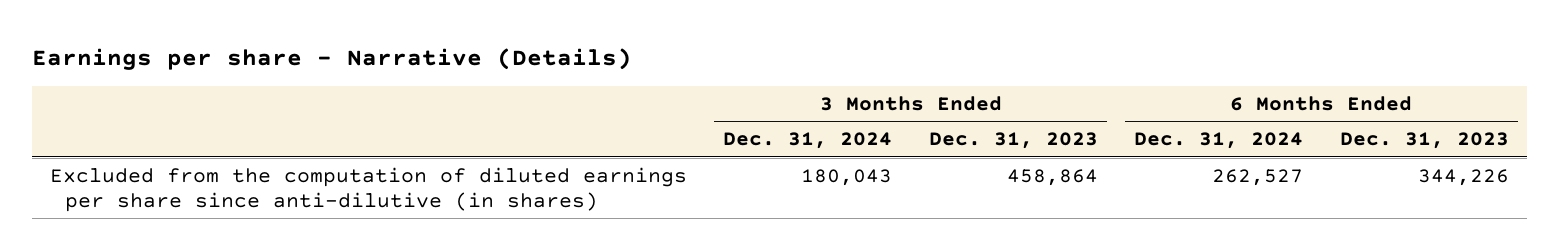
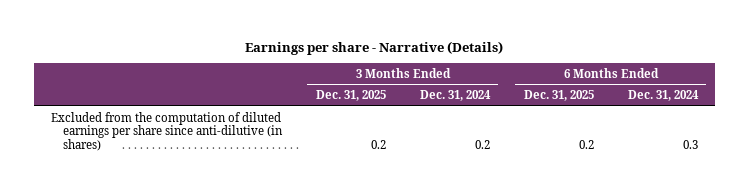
[928,132,1098,150] Dec. 31, 2023 -> none
[1339,132,1509,150] Dec. 31, 2023 -> none
none -> [315,90,386,102] Dec. 31, 2025
none -> [523,90,594,102] Dec. 31, 2025
[801,168,893,186] 180,043 -> [474,139,490,149] 0.2
[1212,168,1304,186] 262,527 -> [682,139,698,149] 0.3

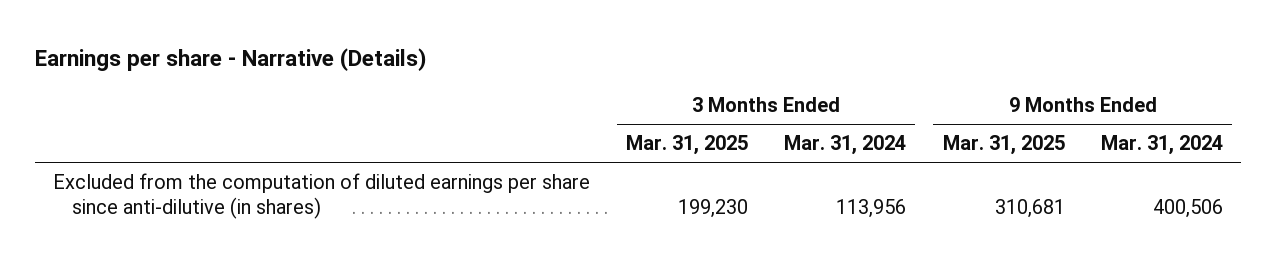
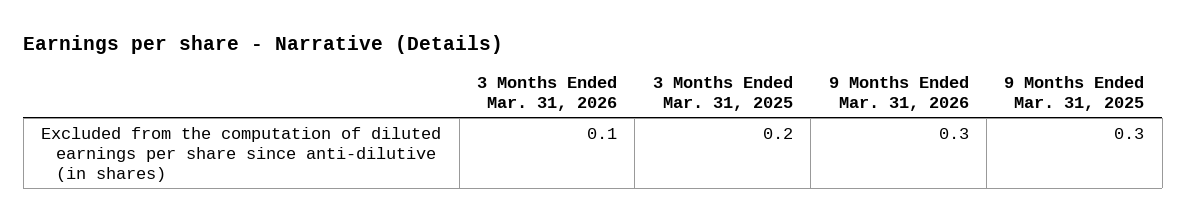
[784,135,907,156] Mar. 31, 2024 -> none
[1100,135,1223,156] Mar. 31, 2024 -> none
none -> [476,75,617,111] 3 Months Ended Mar. 31, 2026
none -> [828,75,969,111] 9 Months Ended Mar. 31, 2026
[678,198,749,218] 199,230 -> [762,127,793,139] 0.2
[994,198,1065,218] 310,681 -> [1114,127,1145,139] 0.3

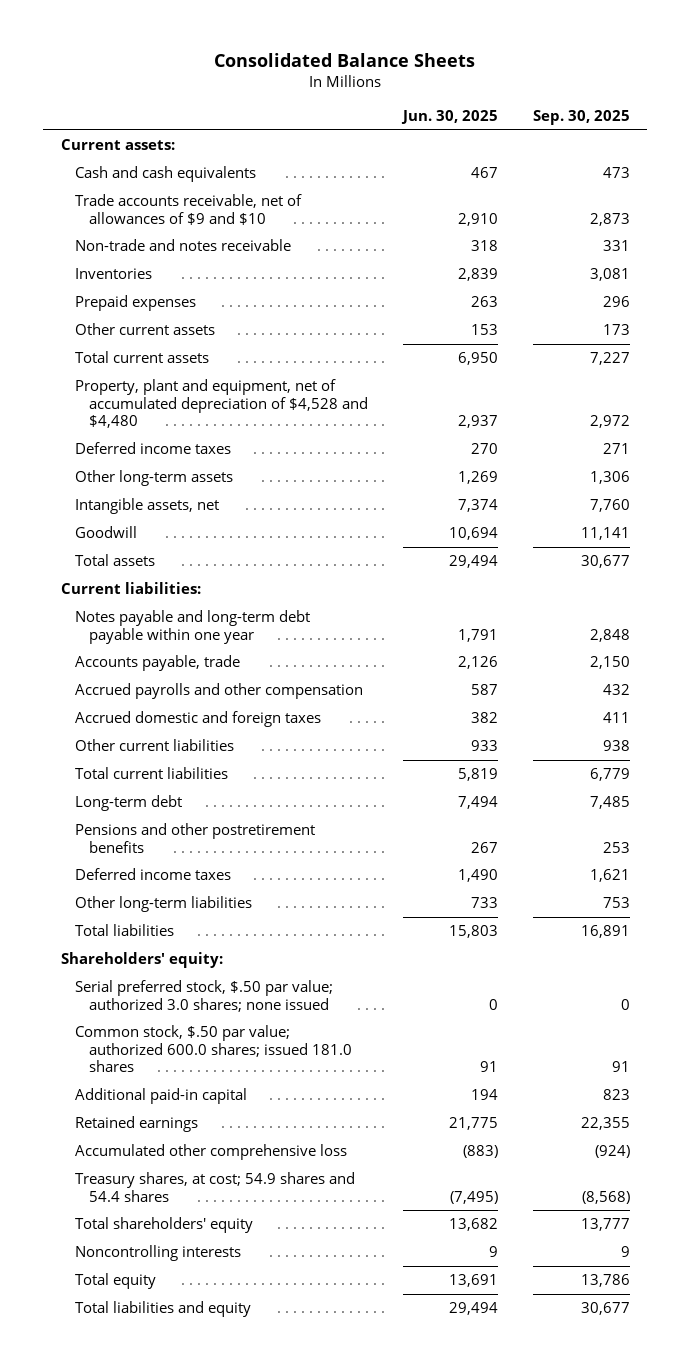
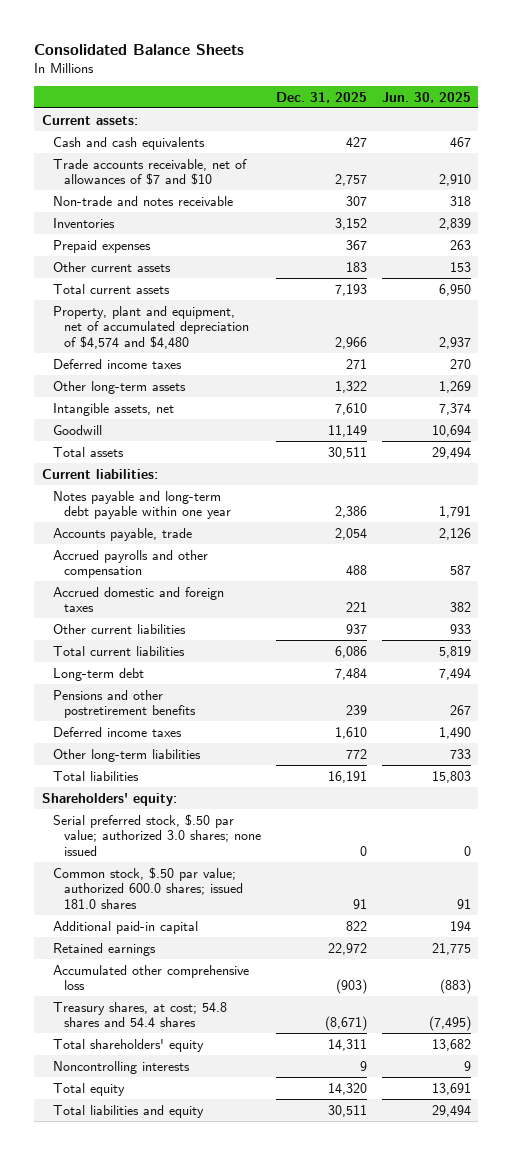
[532,110,630,126] Sep. 30, 2025 -> none
none -> [275,91,367,103] Dec. 31, 2025
[74,194,302,225] Trade accounts receivable, net of allowances of $9 and $10 -> [52,158,247,186] Trade accounts receivable, net of allowances of $7 and $10
[74,379,368,429] Property, plant and equipment, net of accumulated depreciation of $4,528 and $4,480 -> [52,305,249,349] Property, plant and equipment, net of accumulated depreciation of $4,574 and $4,480
[74,1172,355,1202] Treasury shares, at cost; 54.9 shares and 54.4 shares -> [52,1001,227,1028] Treasury shares, at cost; 54.8 shares and 54.4 shares

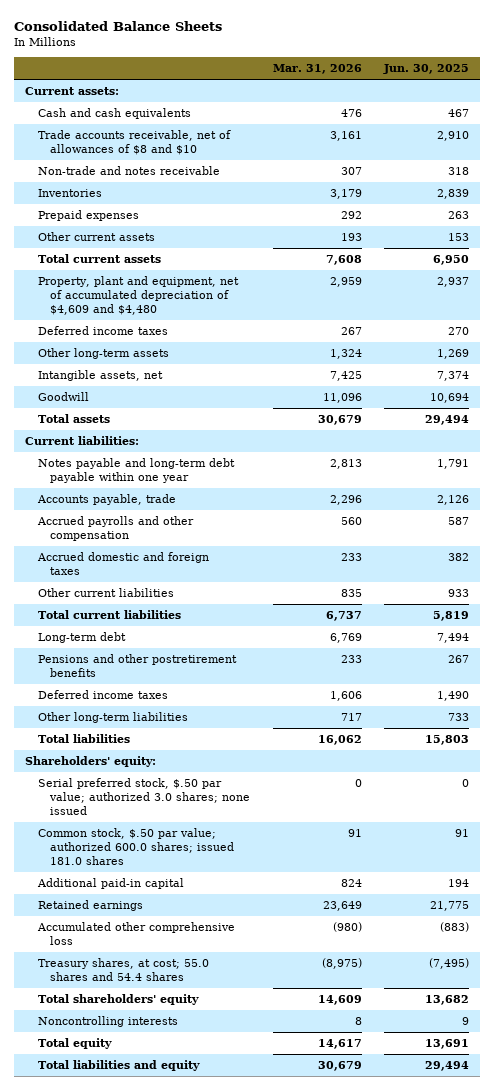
[275,91,367,103] Dec. 31, 2025 -> none
none -> [272,64,362,75] Mar. 31, 2026
[52,158,247,186] Trade accounts receivable, net of allowances of $7 and $10 -> [37,130,231,156] Trade accounts receivable, net of allowances of $8 and $10
[52,305,249,349] Property, plant and equipment, net of accumulated depreciation of $4,574 and $4,480 -> [37,276,239,316] Property, plant and equipment, net of accumulated depreciation of $4,609 and $4,480
[52,1001,227,1028] Treasury shares, at cost; 54.8 shares and 54.4 shares -> [37,958,209,982] Treasury shares, at cost; 55.0 shares and 54.4 shares

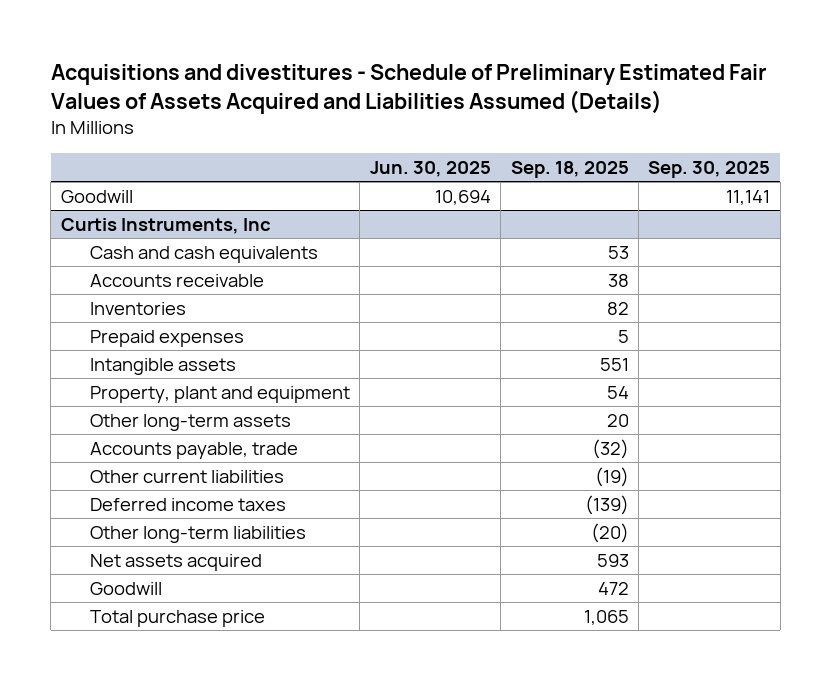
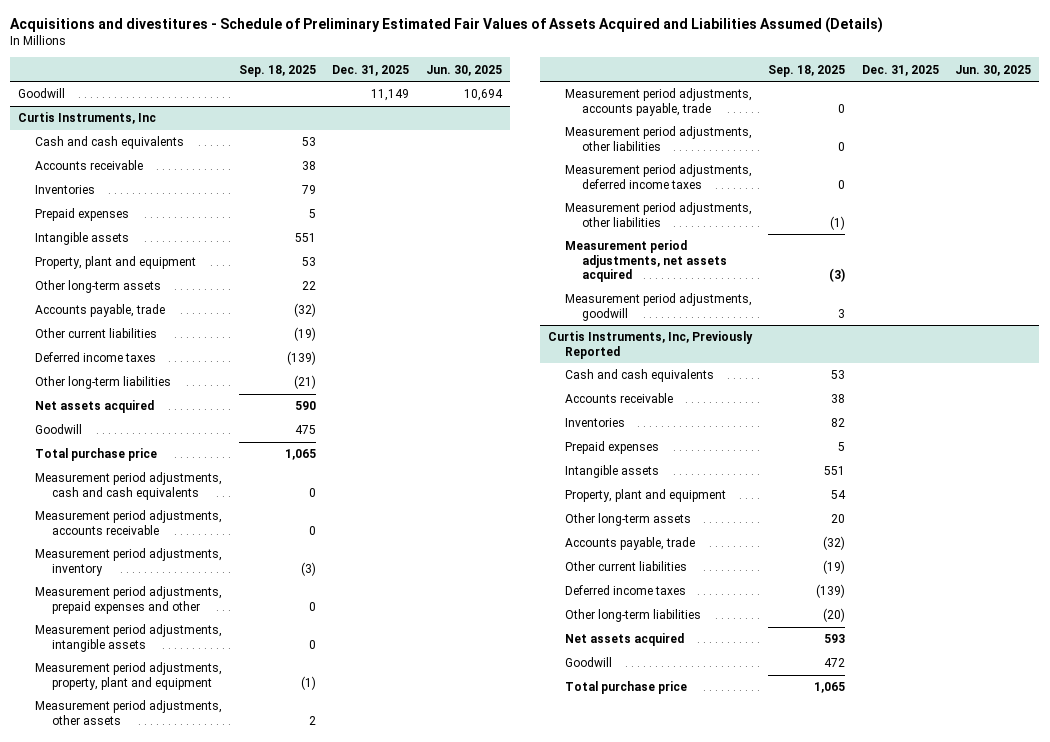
[648,160,771,178] Sep. 30, 2025 -> none
none -> [332,64,410,76] Dec. 31, 2025
none -> [35,185,96,195] Inventories
none -> [35,208,130,222] Prepaid expenses
none -> [35,232,130,246] Intangible assets
none -> [35,256,197,270] Property, plant and equipment
none -> [35,280,162,294] Other long-term assets
none -> [35,304,166,318] Accounts payable, trade
none -> [35,328,158,339] Other current liabilities
none -> [35,352,157,363] Deferred income taxes
none -> [35,376,172,390] Other long-term liabilities
none -> [35,400,155,414] Net assets acquired
none -> [35,424,83,435] Goodwill
none -> [35,448,158,462] Total purchase price
none -> [35,472,223,500] Measurement period adjustments, cash and cash equivalents
none -> [35,510,223,535] Measurement period adjustments, accounts receivable
none -> [35,548,223,576] Measurement period adjustments, inventory
none -> [35,586,223,614] Measurement period adjustments, prepaid expenses and other
none -> [35,624,223,652] Measurement period adjustments, intangible assets
none -> [35,662,223,690] Measurement period adjustments, property, plant and equipment
none -> [35,700,223,725] Measurement period adjustments, other assets
none -> [564,88,752,116] Measurement period adjustments, accounts payable, trade
none -> [564,126,752,151] Measurement period adjustments, other liabilities
none -> [564,164,752,189] Measurement period adjustments, deferred income taxes
none -> [564,202,752,227] Measurement period adjustments, other liabilities
none -> [564,240,727,283] Measurement period adjustments, net assets acquired
none -> [564,293,752,321] Measurement period adjustments, goodwill
none -> [548,331,754,359] Curtis Instruments, Inc, Previously Reported
none -> [564,369,714,383] Cash and cash equivalents
none -> [564,393,673,404] Accounts receivable

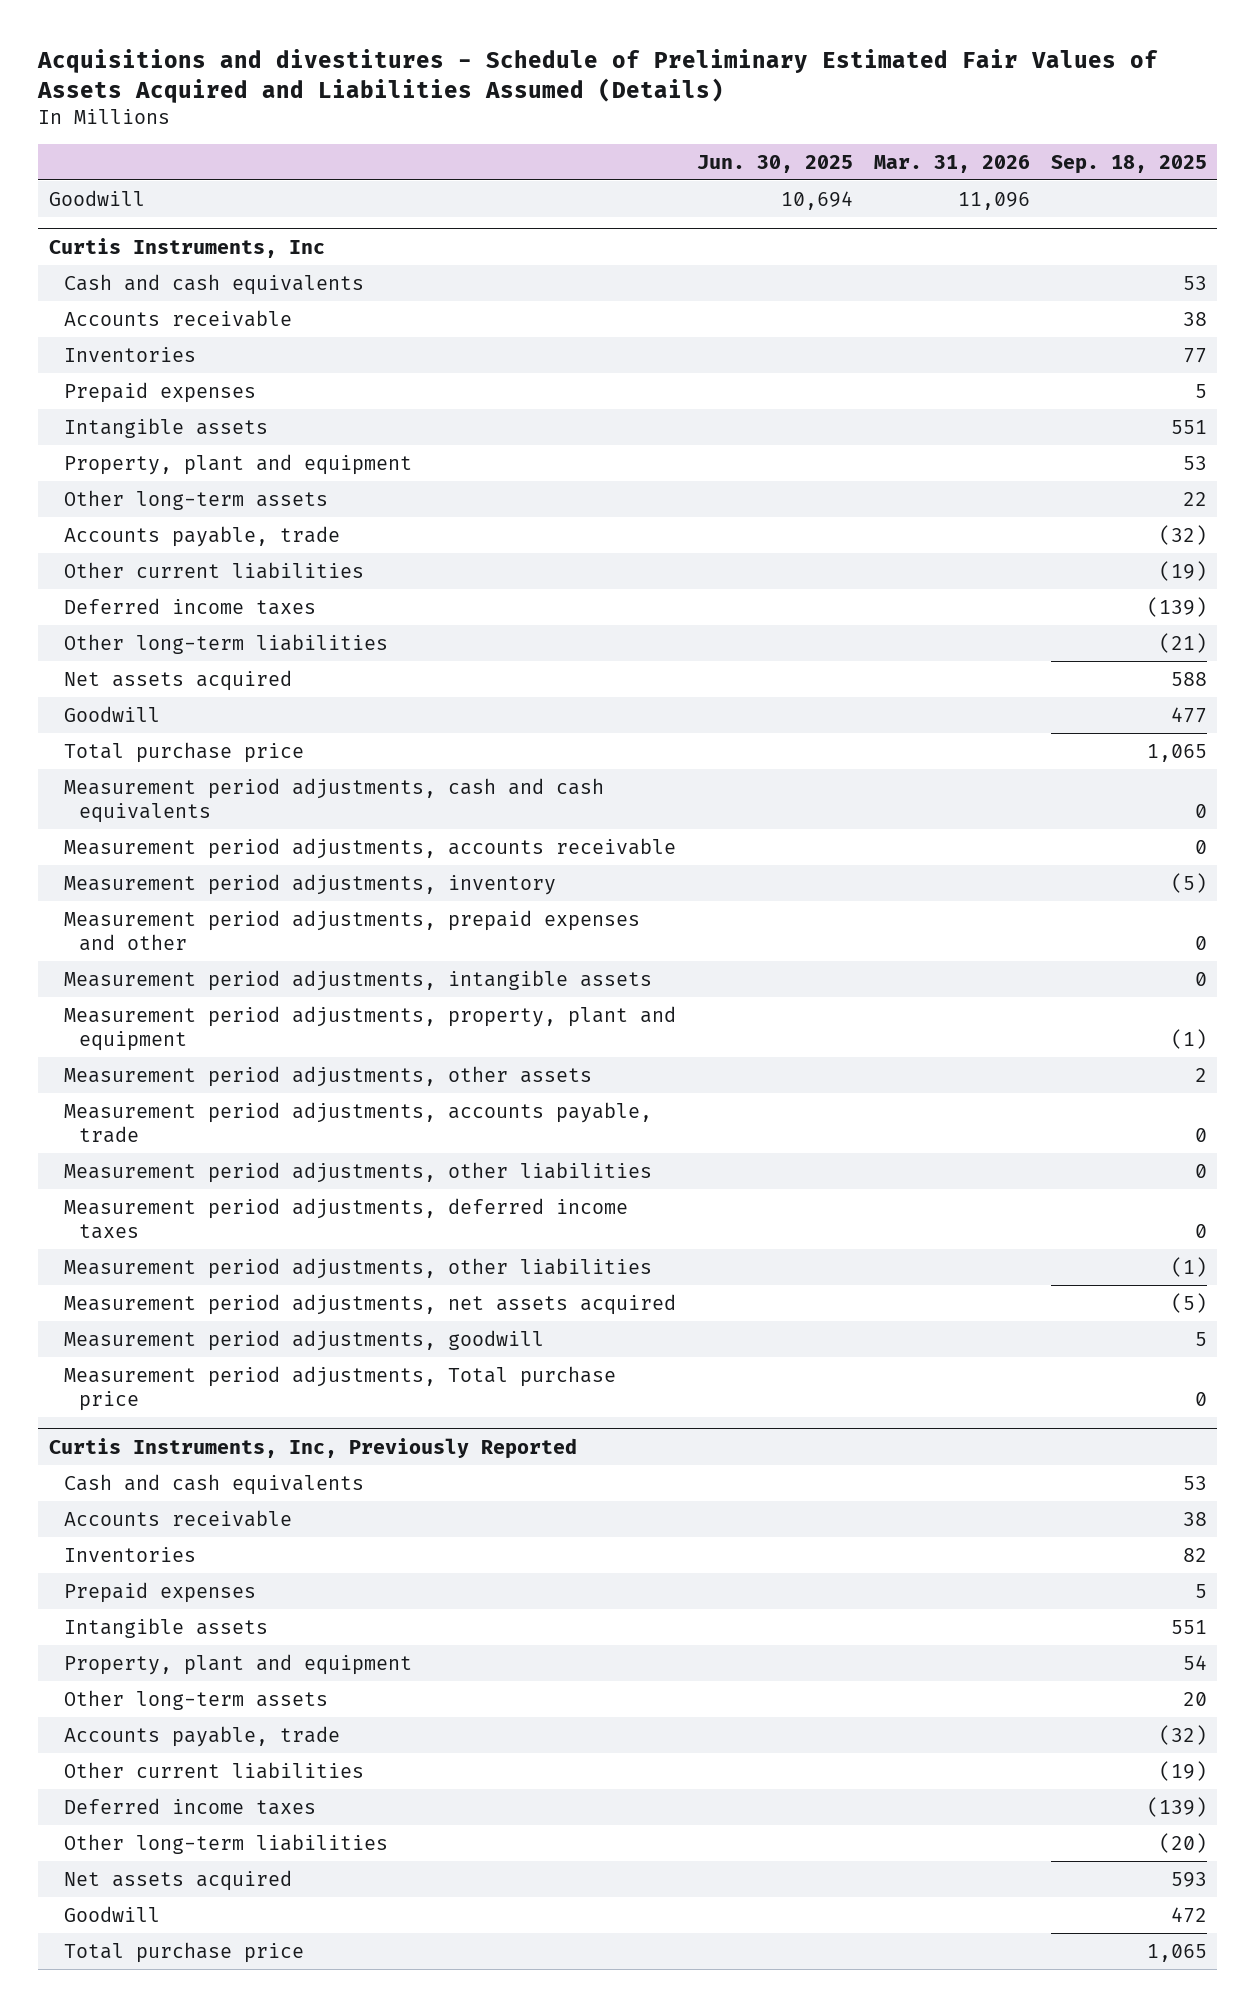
[332,64,410,76] Dec. 31, 2025 -> none
none -> [873,154,1030,173] Mar. 31, 2026
[301,185,316,195] 79 -> [1182,347,1207,363] 77
[294,401,316,411] 590 -> [1170,671,1207,686] 588
[294,425,316,435] 475 -> [1170,706,1207,723] 477
[300,561,316,576] (3) -> [1170,872,1207,893] (5)
[829,268,846,283] (3) -> [1170,1292,1207,1313] (5)
[838,308,846,318] 3 -> [1194,1331,1207,1346] 5
none -> [64,1365,617,1411] Measurement period adjustments, Total purchase price

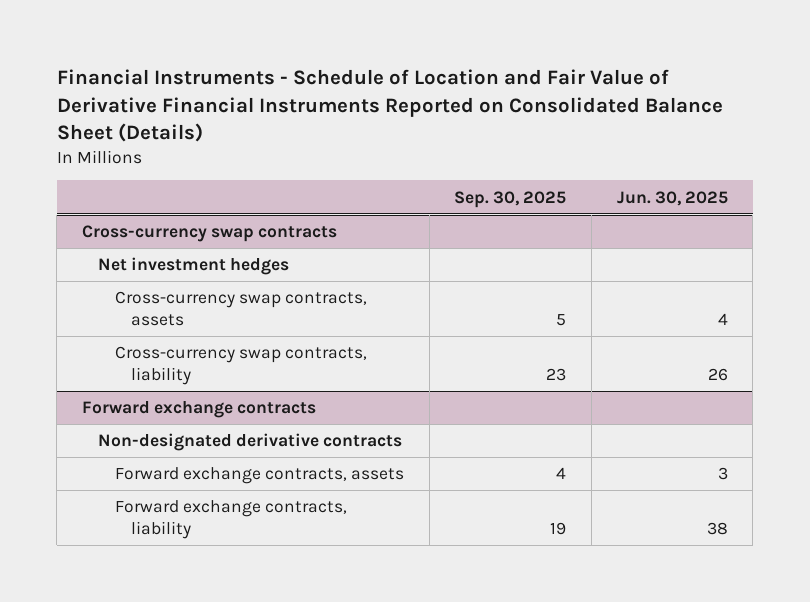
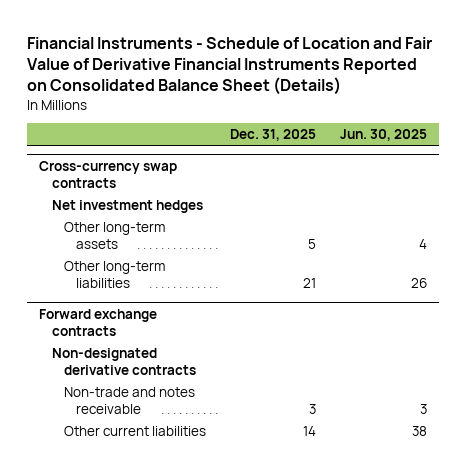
[454,190,567,208] Sep. 30, 2025 -> none
none -> [229,129,316,142] Dec. 31, 2025
[114,291,367,326] Cross-currency swap contracts, assets -> [63,221,165,250] Other long-term assets
[114,346,367,385] Cross-currency swap contracts, liability -> [63,260,165,289] Other long-term liabilities
[114,467,404,485] Forward exchange contracts, assets -> [63,386,195,415] Non-trade and notes receivable
[114,500,347,539] Forward exchange contracts, liability -> [63,425,206,436] Other current liabilities

